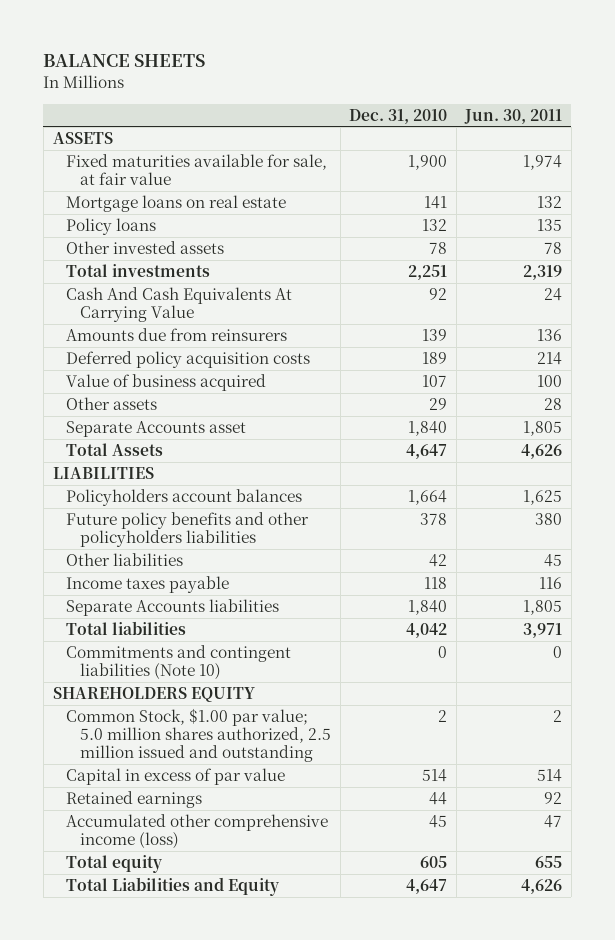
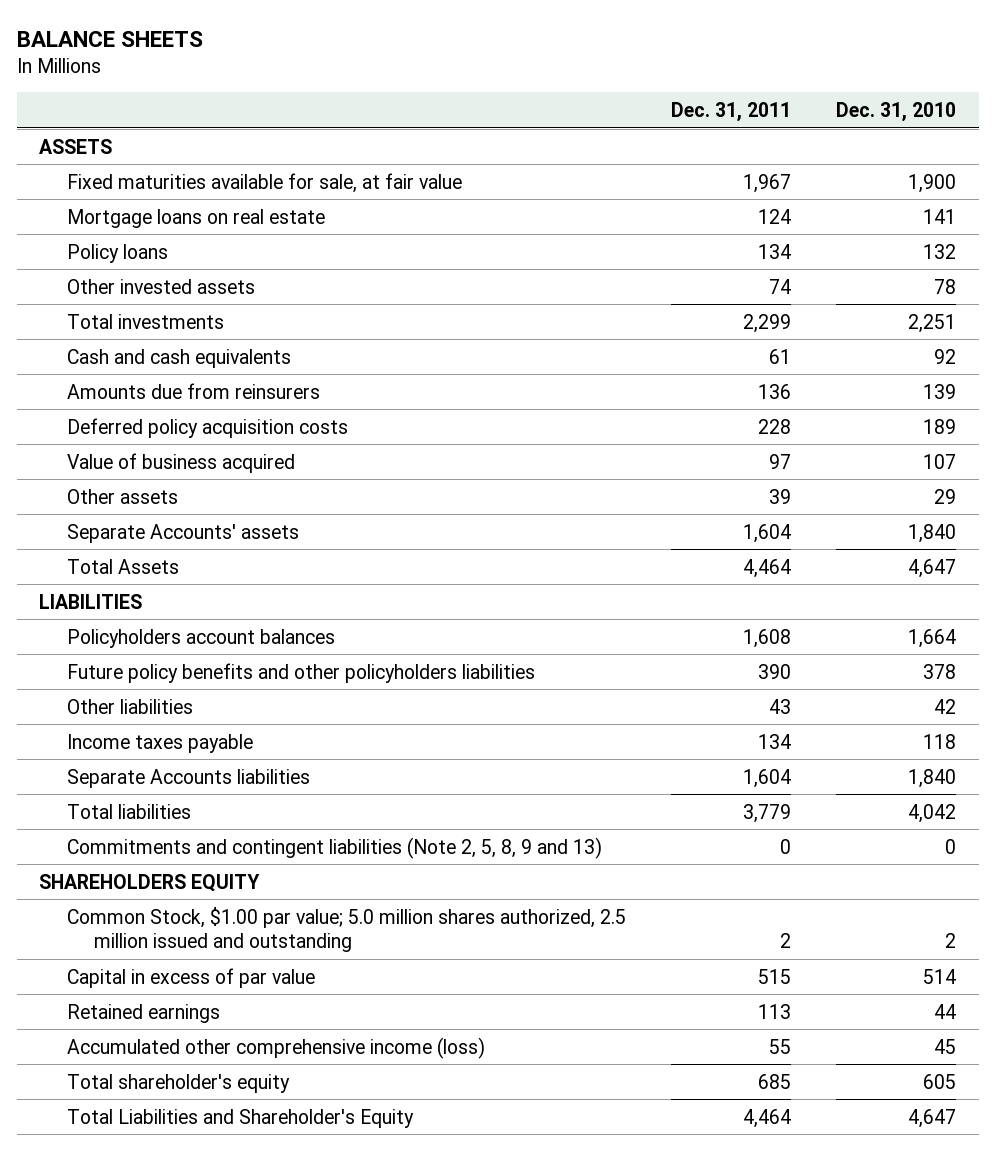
[464,108,563,124] Jun. 30, 2011 -> none
none -> [670,101,791,122] Dec. 31, 2011
[66,287,293,322] Cash And Cash Equivalents At Carrying Value -> [66,348,291,368] Cash and cash equivalents
[66,421,247,438] Separate Accounts asset -> [66,523,299,543] Separate Accounts' assets
[66,645,292,680] Commitments and contingent liabilities (Note 10) -> [66,836,602,859] Commitments and contingent liabilities (Note 2, 5, 8, 9 and 13)
[66,855,163,874] Total equity -> [66,1073,290,1093] Total shareholder's equity
[66,877,280,897] Total Liabilities and Equity -> [66,1108,414,1128] Total Liabilities and Shareholder's Equity

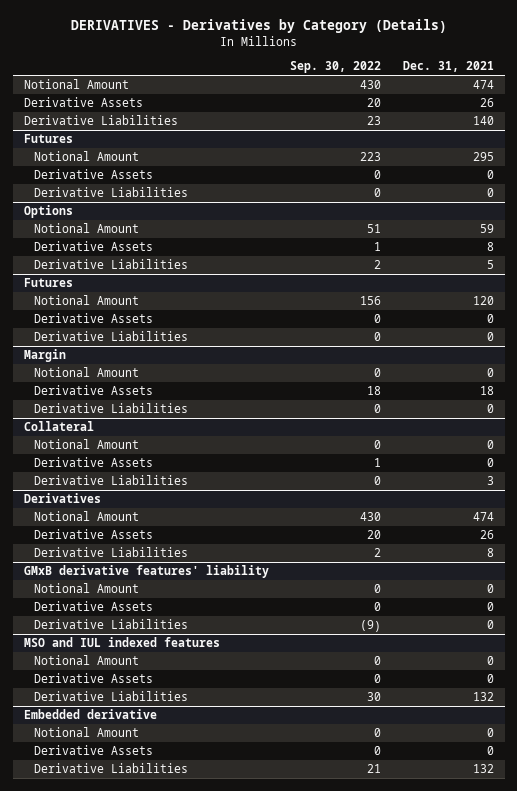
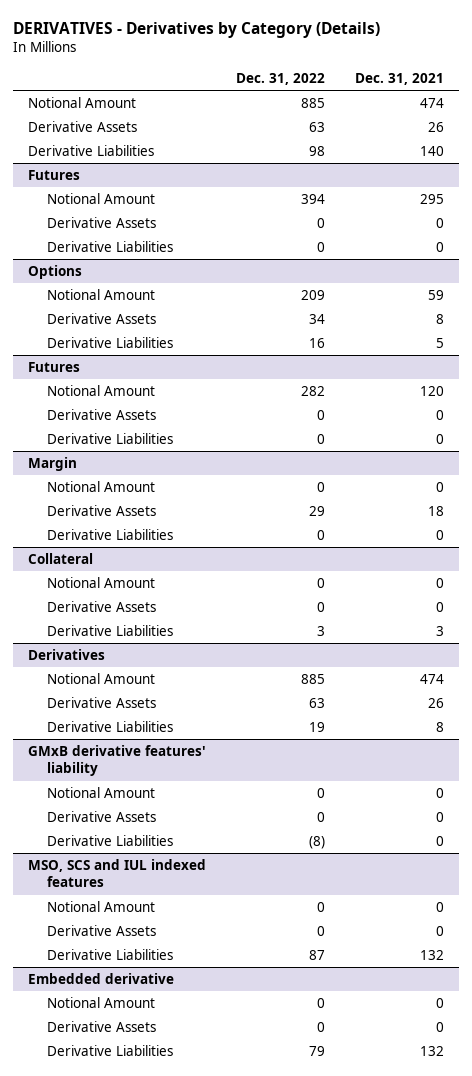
[290,61,382,74] Sep. 30, 2022 -> none
none -> [236,73,326,86] Dec. 31, 2022
[23,637,220,648] MSO and IUL indexed features -> [28,859,207,888] MSO, SCS and IUL indexed features

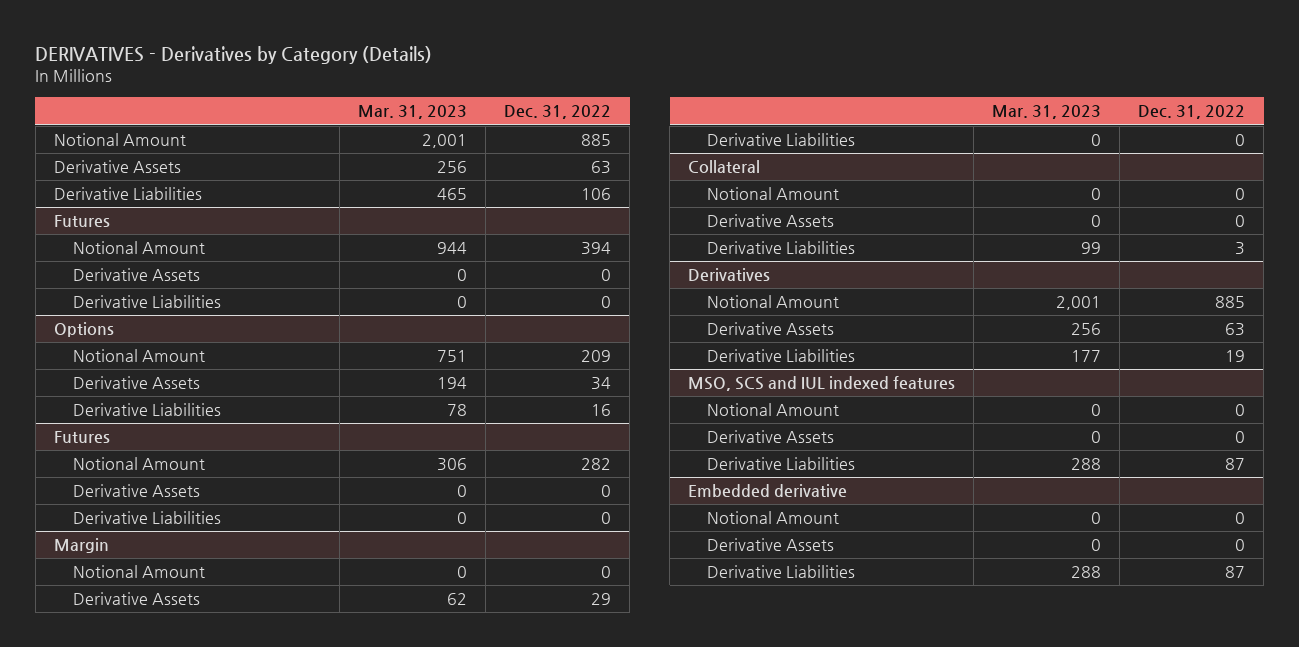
[355,73,445,86] Dec. 31, 2021 -> none
none -> [358,105,468,120] Mar. 31, 2023
[309,146,326,157] 98 -> [581,188,612,201] 106
[28,745,207,777] GMxB derivative features' liability -> none
[47,787,156,799] Notional Amount -> none
[47,811,157,823] Derivative Assets -> none
[47,835,174,847] Derivative Liabilities -> none
[309,1046,326,1057] 79 -> [1225,566,1246,579] 87

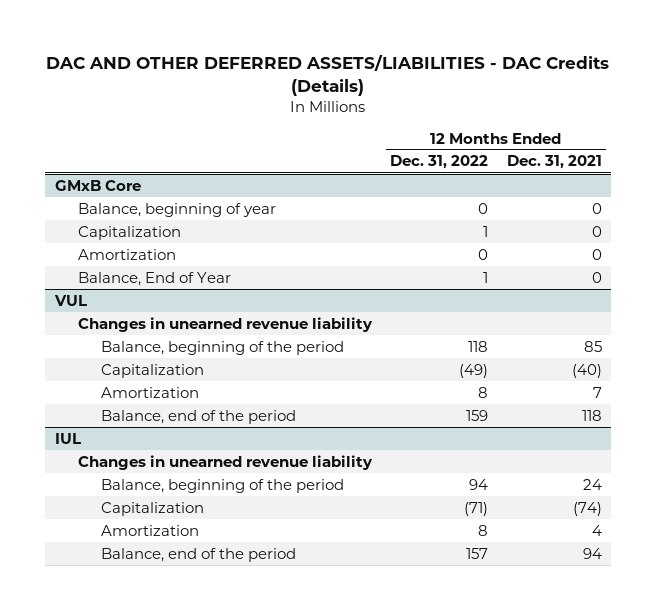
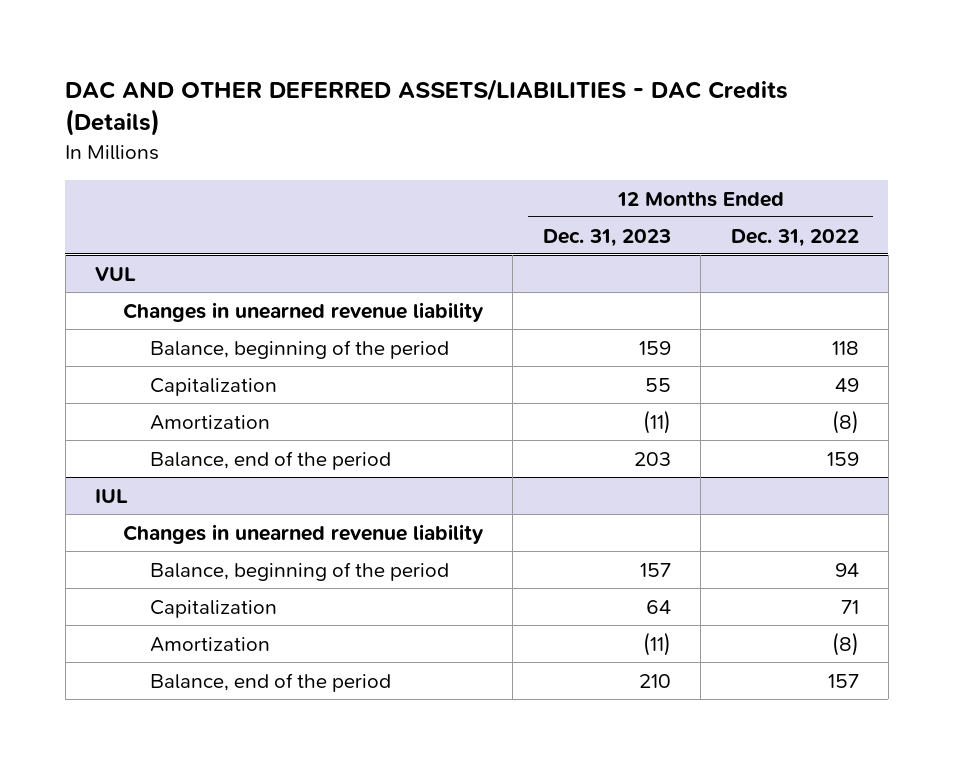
[506,155,602,170] Dec. 31, 2021 -> none
none -> [542,228,671,247] Dec. 31, 2023
[54,179,141,191] GMxB Core -> none
[77,202,276,217] Balance, beginning of year -> none
[77,225,181,240] Capitalization -> none
[77,248,176,260] Amortization -> none
[77,271,231,286] Balance, End of Year -> none
[459,363,489,378] (49) -> [834,377,859,392] 49
[478,386,489,398] 8 -> [831,409,859,434] (8)
[464,501,489,516] (71) -> [840,599,859,614] 71
[478,524,489,536] 8 -> [831,631,859,656] (8)

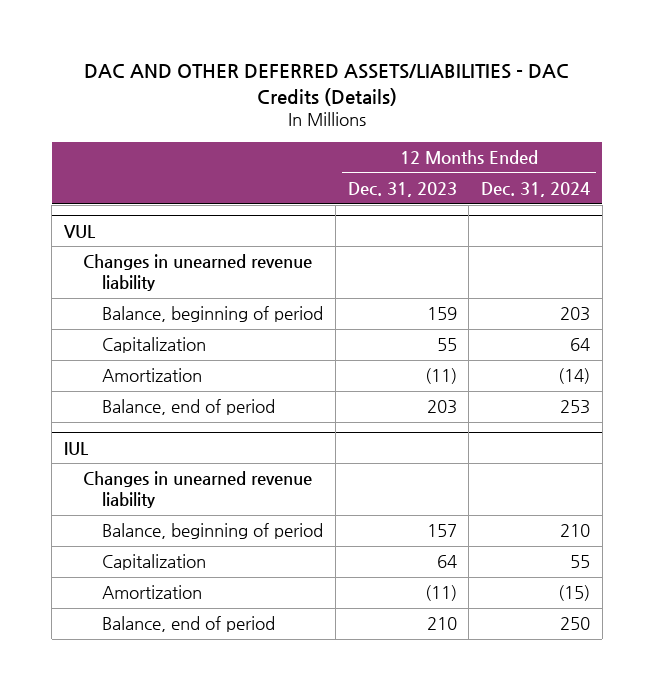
[730,228,859,247] Dec. 31, 2022 -> none
none -> [480,181,590,197] Dec. 31, 2024
[150,339,450,359] Balance, beginning of the period -> [102,306,324,323] Balance, beginning of period
[150,450,392,470] Balance, end of the period -> [102,399,276,416] Balance, end of period
[150,561,450,581] Balance, beginning of the period -> [102,523,324,540] Balance, beginning of period
[150,672,392,692] Balance, end of the period -> [102,616,276,633] Balance, end of period

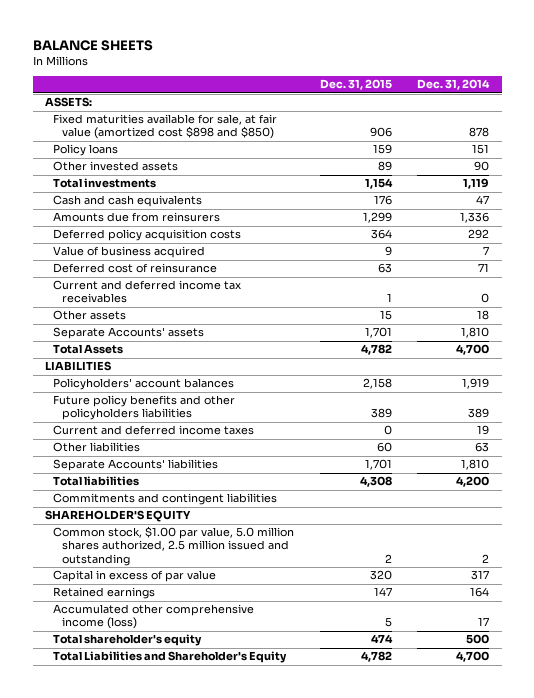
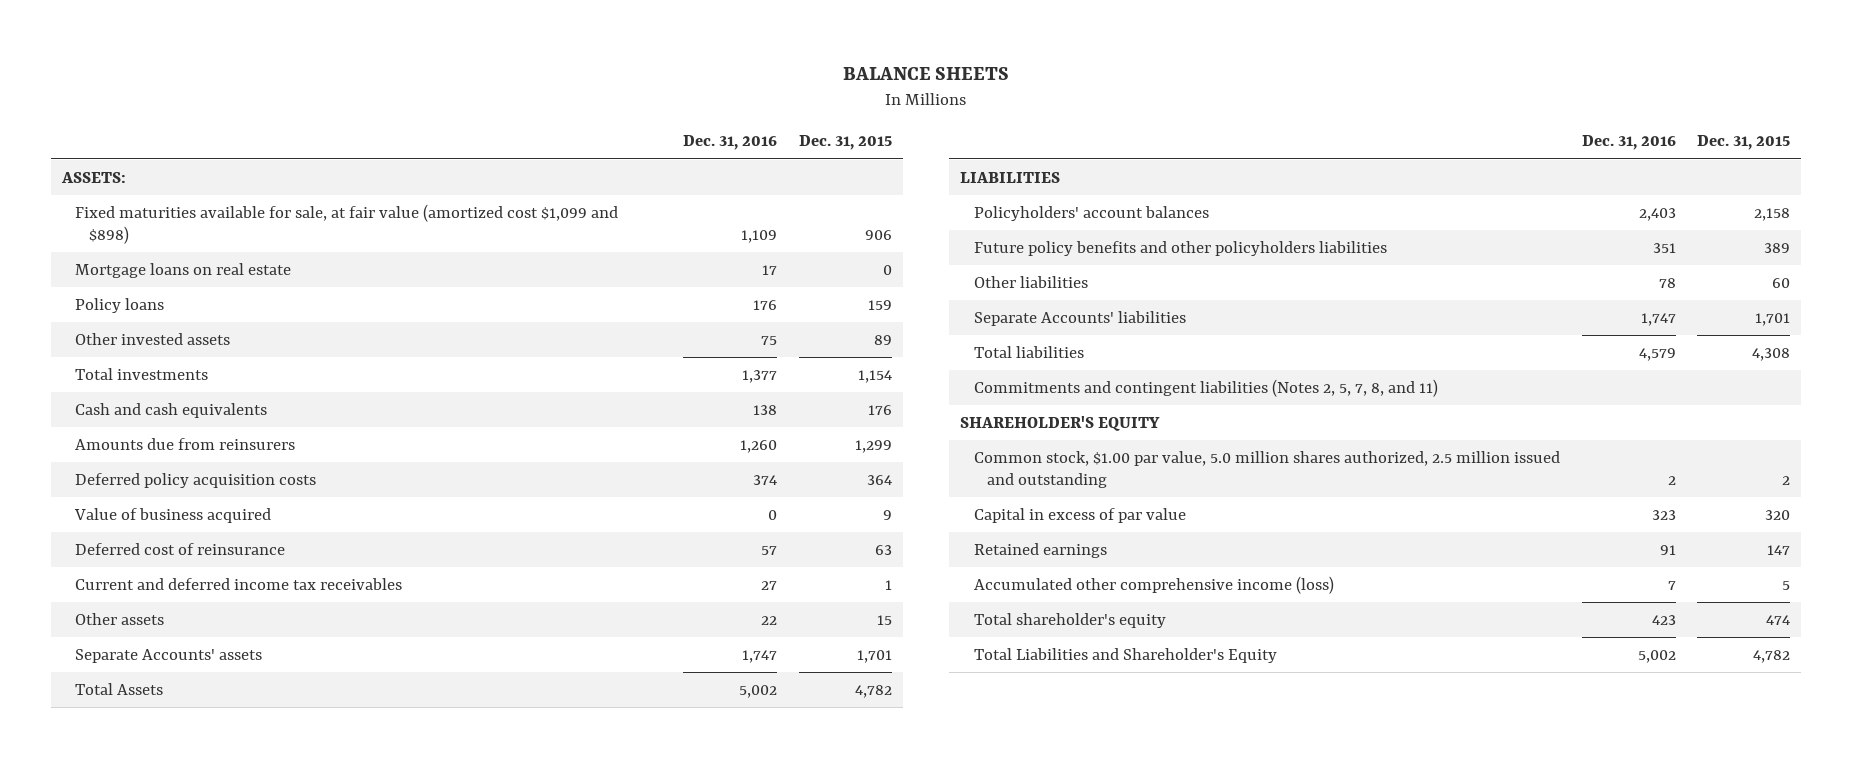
[417,79,491,91] Dec. 31, 2014 -> none
none -> [683,135,778,151] Dec. 31, 2016
[53,114,278,140] Fixed maturities available for sale, at fair value (amortized cost $898 and $850) -> [75,204,619,244] Fixed maturities available for sale, at fair value (amortized cost $1,099 and $898)
none -> [75,263,292,279] Mortgage loans on real estate
[53,425,255,436] Current and deferred income taxes -> none
[53,493,278,506] Commitments and contingent liabilities -> [973,379,1438,398] Commitments and contingent liabilities (Notes 2, 5, 7, 8, and 11)

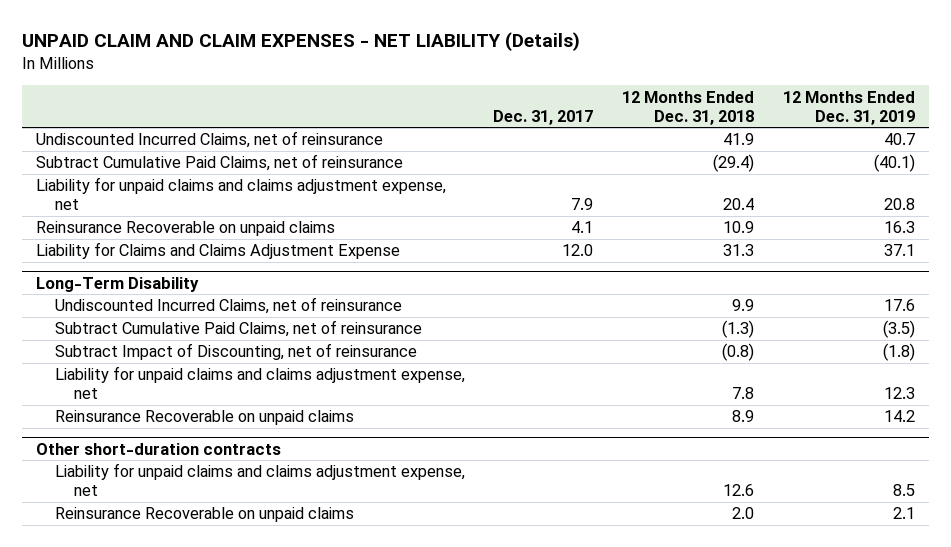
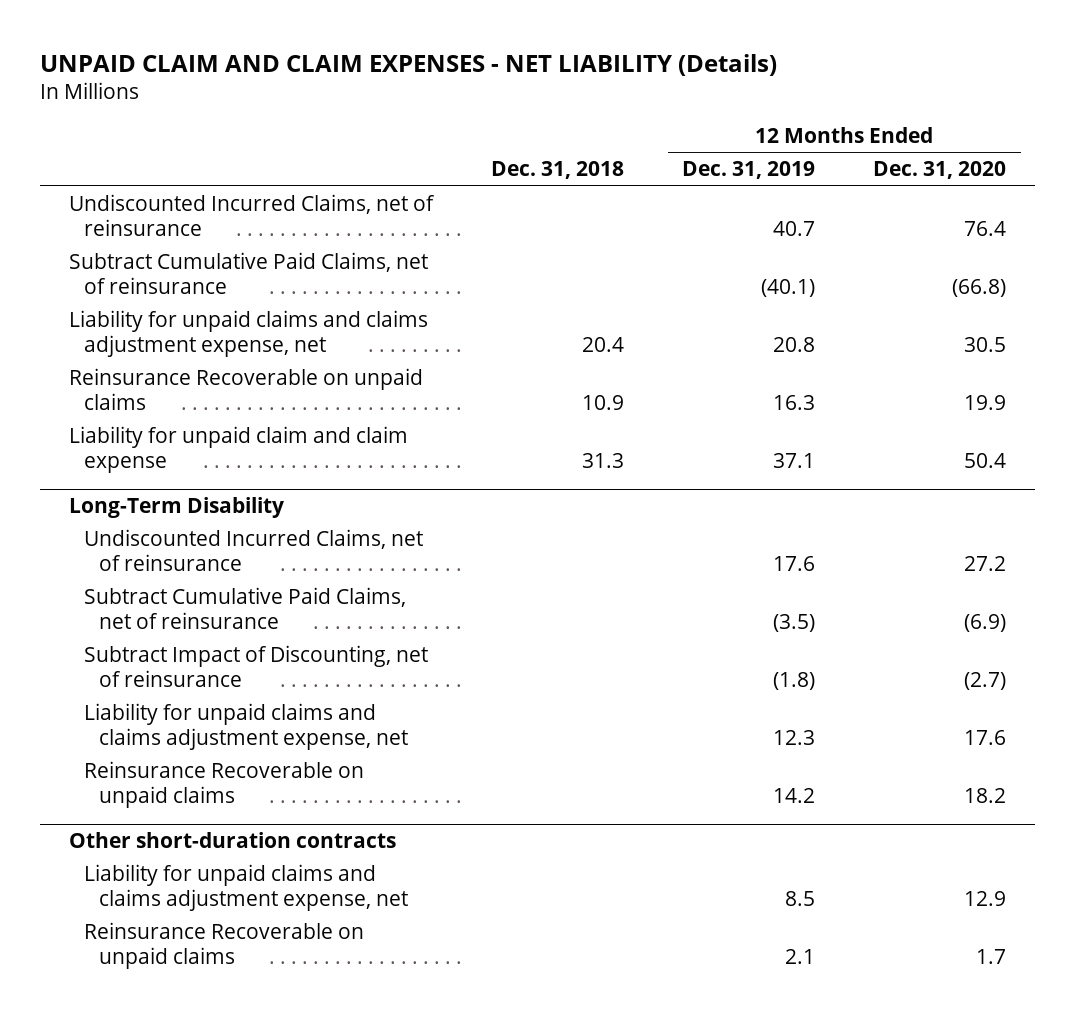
[493,109,594,125] Dec. 31, 2017 -> none
[621,90,754,125] 12 Months Ended Dec. 31, 2018 -> none
none -> [491,161,625,180] Dec. 31, 2018
none -> [873,161,1007,180] Dec. 31, 2020
[36,242,401,260] Liability for Claims and Claims Adjustment Expense -> [69,425,409,473] Liability for unpaid claim and claim expense

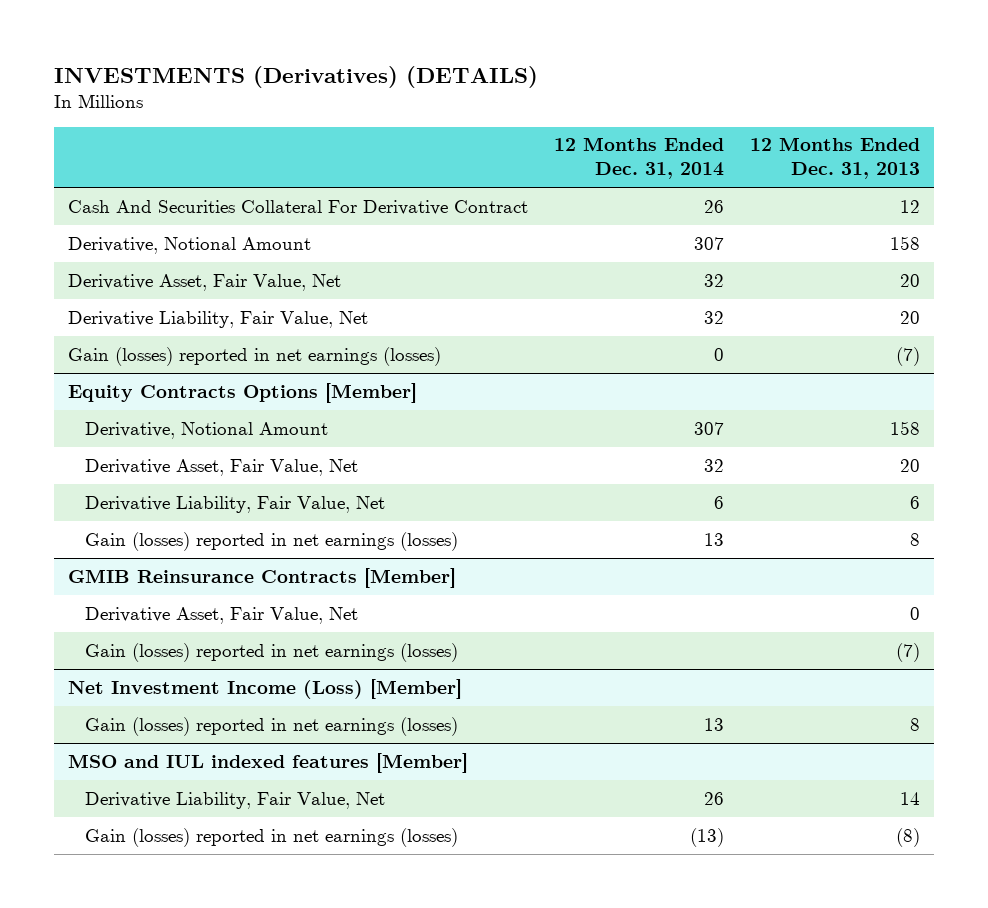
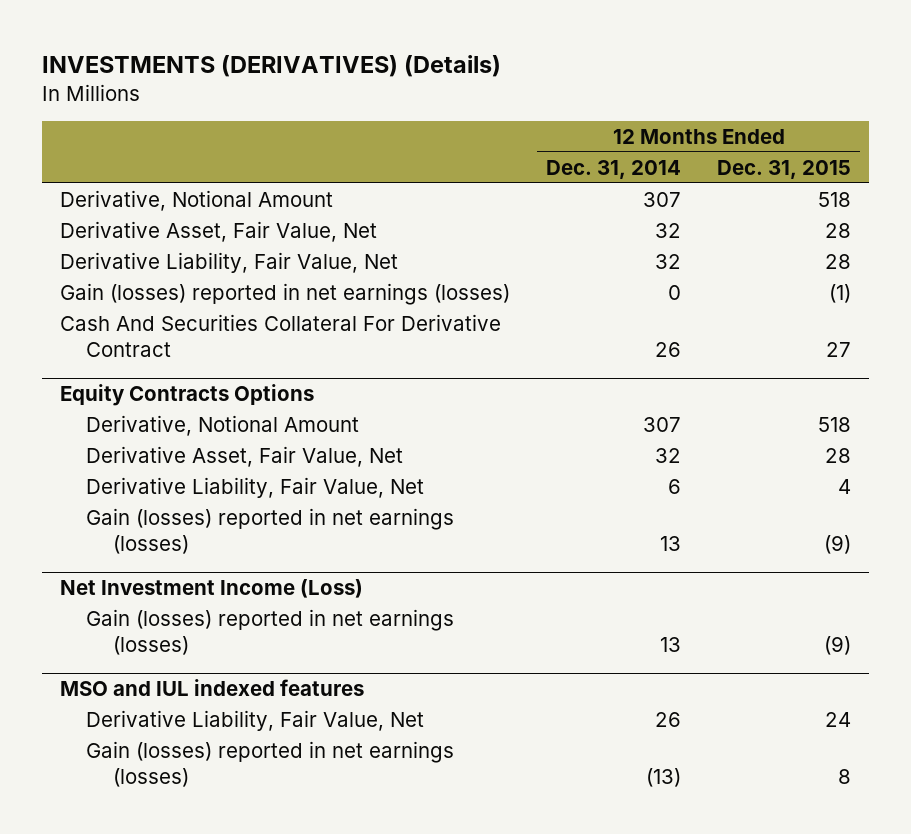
[54,66,539,89] INVESTMENTS (Derivatives) (DETAILS) -> [41,55,501,78] INVESTMENTS (DERIVATIVES) (Details)
[750,137,921,180] 12 Months Ended Dec. 31, 2013 -> none
none -> [717,159,852,179] Dec. 31, 2015
[67,199,528,215] Cash And Securities Collateral For Derivative Contract -> [59,313,501,357] Cash And Securities Collateral For Derivative Contract
[67,382,417,403] Equity Contracts Options [Member] -> [59,383,314,406] Equity Contracts Options
[67,567,456,588] GMIB Reinsurance Contracts [Member] -> none
[85,606,359,624] Derivative Asset, Fair Value, Net -> none
[85,642,459,662] Gain (losses) reported in net earnings (losses) -> none
[67,678,462,699] Net Investment Income (Loss) [Member] -> [59,578,363,598] Net Investment Income (Loss)
[67,752,468,773] MSO and IUL indexed features [Member] -> [59,678,364,696] MSO and IUL indexed features

